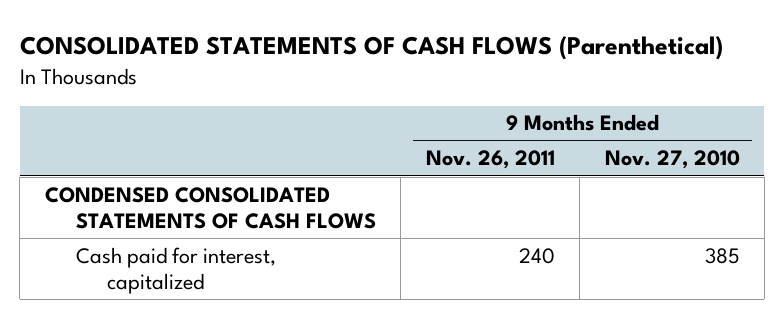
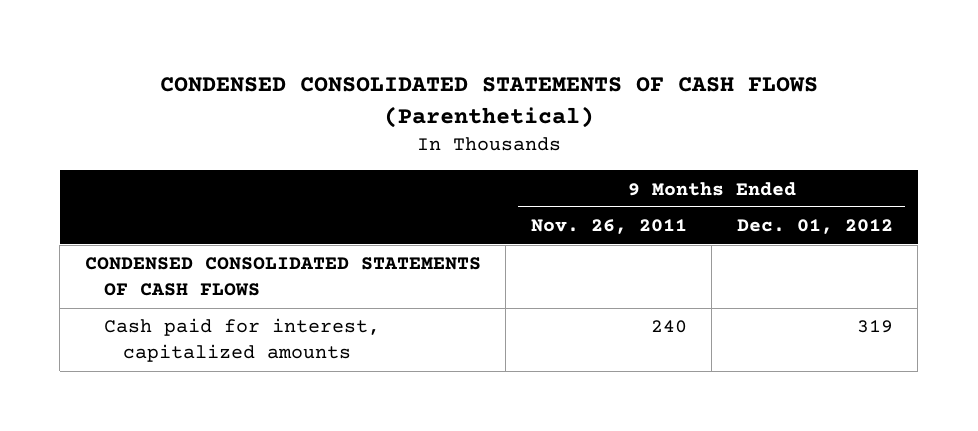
[19,35,723,60] CONSOLIDATED STATEMENTS OF CASH FLOWS (Parenthetical) -> [159,77,818,128] CONDENSED CONSOLIDATED STATEMENTS OF CASH FLOWS (Parenthetical)
[604,150,740,170] Nov. 27, 2010 -> none
none -> [736,219,893,235] Dec. 01, 2012
[76,246,277,294] Cash paid for interest, capitalized -> [103,318,380,363] Cash paid for interest, capitalized amounts

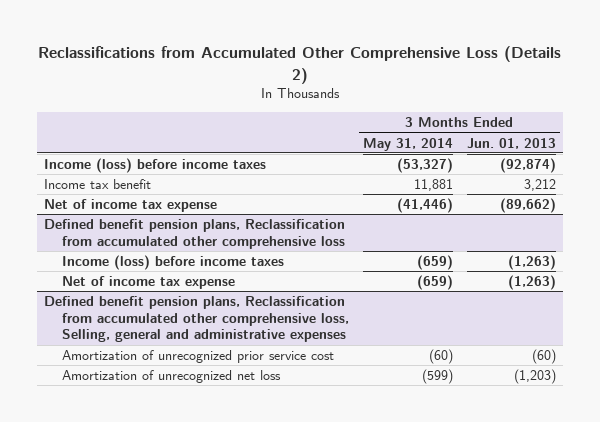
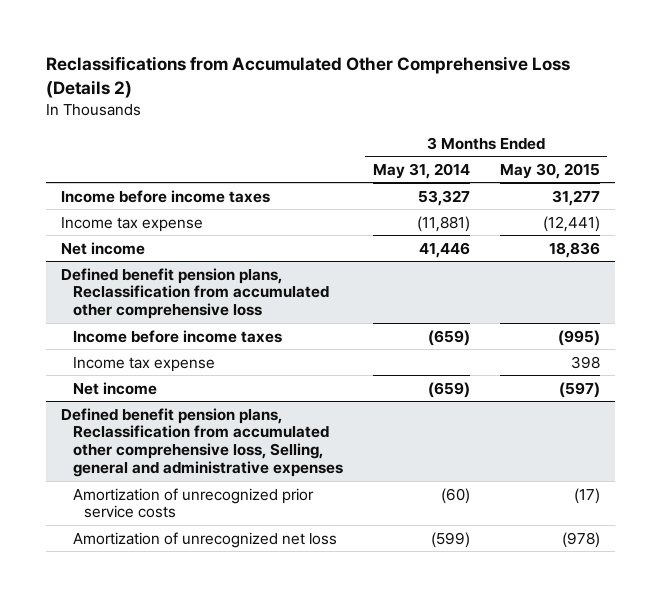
[467,137,557,149] Jun. 01, 2013 -> none
none -> [499,162,600,179] May 30, 2015
[43,158,266,174] Income (loss) before income taxes -> [61,189,271,203] Income before income taxes
[396,158,453,174] (53,327) -> [417,189,470,206] 53,327
[43,179,151,190] Income tax benefit -> [61,216,204,232] Income tax expense
[413,179,453,192] 11,881 -> [416,215,470,232] (11,881)
[43,199,217,213] Net of income tax expense -> [61,241,146,255] Net income
[396,198,453,214] (41,446) -> [418,241,470,258] 41,446
[61,255,284,271] Income (loss) before income taxes -> [72,329,282,343] Income before income taxes
none -> [72,356,215,372] Income tax expense
[61,276,235,290] Net of income tax expense -> [72,381,157,395] Net income
[61,350,334,364] Amortization of unrecognized prior service cost -> [72,487,314,519] Amortization of unrecognized prior service costs

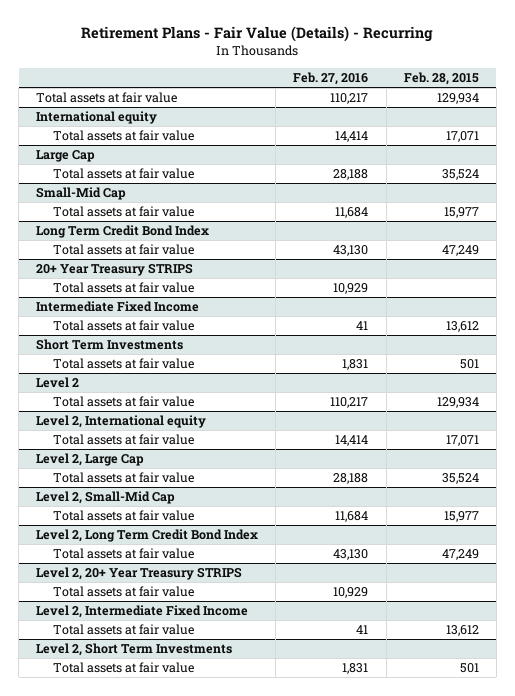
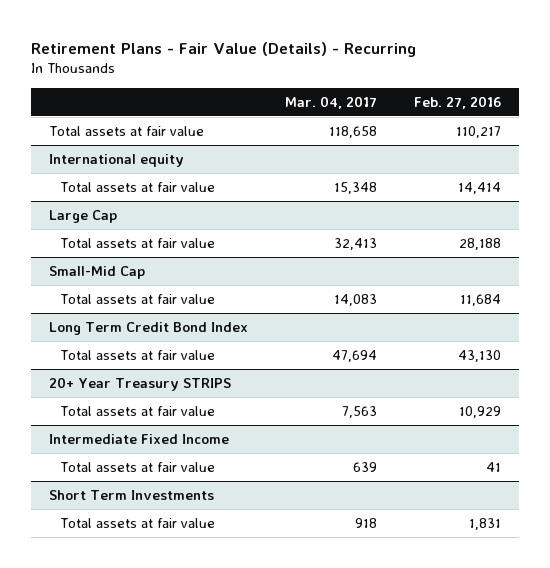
[403,71,479,85] Feb. 28, 2015 -> none
none -> [284,95,377,109] Mar. 04, 2017
[36,377,80,389] Level 2 -> none
[53,396,195,408] Total assets at fair value -> none
[36,415,207,429] Level 2, International equity -> none
[53,434,195,446] Total assets at fair value -> none
[36,453,145,467] Level 2, Large Cap -> none
[53,472,195,484] Total assets at fair value -> none
[36,491,176,505] Level 2, Small-Mid Cap -> none
[53,510,195,522] Total assets at fair value -> none
[36,529,259,543] Level 2, Long Term Credit Bond Index -> none
[53,548,195,560] Total assets at fair value -> none
[36,567,243,581] Level 2, 20+ Year Treasury STRIPS -> none
[53,586,195,598] Total assets at fair value -> none
[36,605,249,619] Level 2, Intermediate Fixed Income -> none
[53,624,195,636] Total assets at fair value -> none
[36,643,233,657] Level 2, Short Term Investments -> none
[53,662,195,674] Total assets at fair value -> none

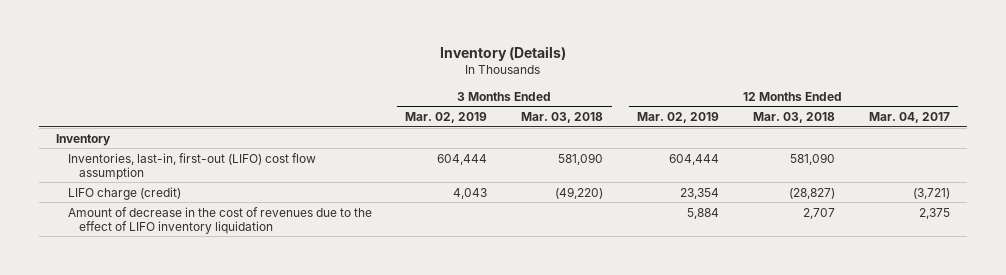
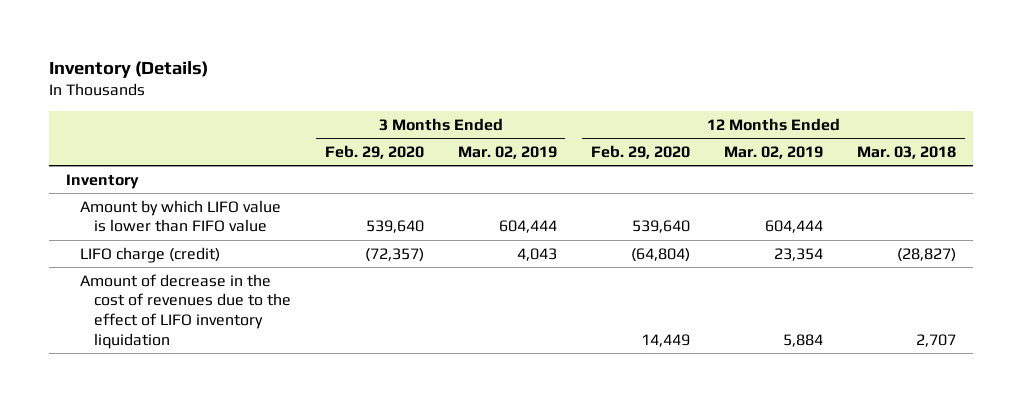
[521,112,604,124] Mar. 03, 2018 -> none
[868,112,950,124] Mar. 04, 2017 -> none
none -> [324,144,424,159] Feb. 29, 2020
none -> [590,144,690,159] Feb. 29, 2020
[67,152,316,180] Inventories, last-in, first-out (LIFO) cost flow assumption -> none
none -> [79,199,281,233] Amount by which LIFO value is lower than FIFO value

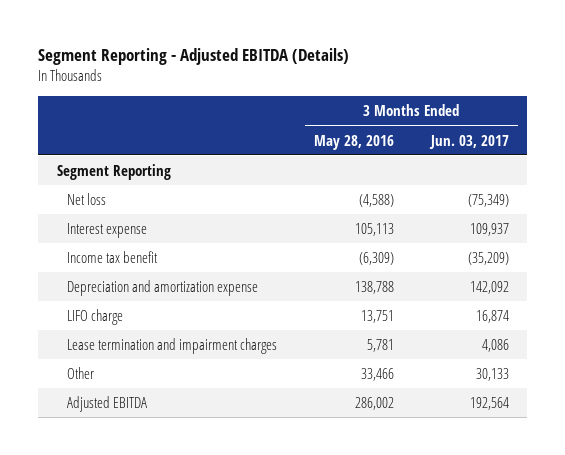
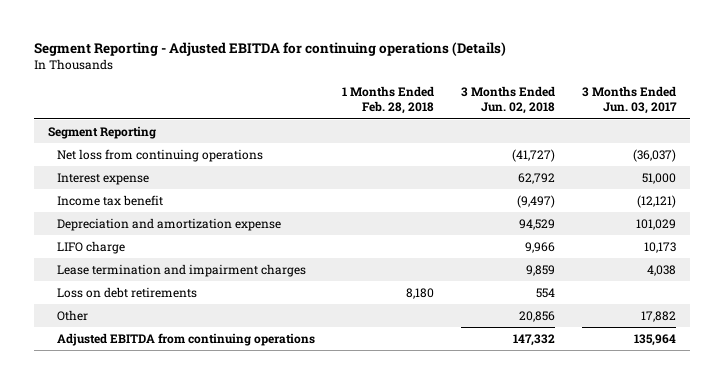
[38,48,350,66] Segment Reporting - Adjusted EBITDA (Details) -> [34,41,507,56] Segment Reporting - Adjusted EBITDA for continuing operations (Details)
[314,134,395,150] May 28, 2016 -> none
none -> [341,86,434,115] 1 Months Ended Feb. 28, 2018
none -> [460,86,555,115] 3 Months Ended Jun. 02, 2018
[67,192,107,205] Net loss -> none
[67,395,148,412] Adjusted EBITDA -> none
none -> [56,148,263,162] Net loss from continuing operations
[469,222,509,236] 109,937 -> [642,172,677,184] 51,000
[467,251,509,265] (35,209) -> [637,194,677,208] (12,121)
[469,280,509,294] 142,092 -> [636,218,677,230] 101,029
[475,309,509,323] 16,874 -> [644,241,677,253] 10,173
[481,338,509,352] 4,086 -> [647,264,677,276] 4,038
none -> [56,286,197,298] Loss on debt retirements
[475,367,509,381] 30,133 -> [641,310,677,322] 17,882
none -> [56,332,315,346] Adjusted EBITDA from continuing operations

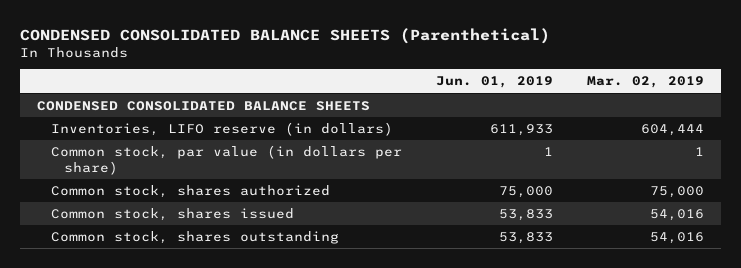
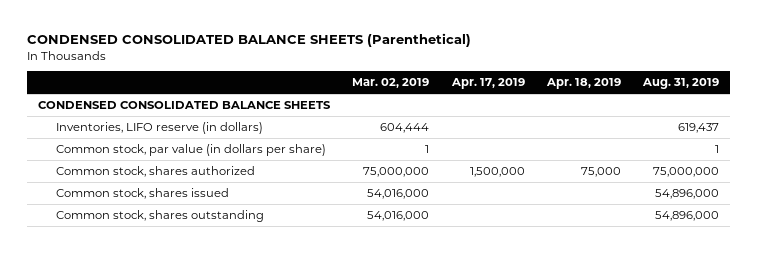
[435,76,553,89] Jun. 01, 2019 -> none
none -> [450,78,525,90] Apr. 17, 2019
none -> [545,78,621,90] Apr. 18, 2019
none -> [642,78,720,90] Aug. 31, 2019
[649,186,704,199] 75,000 -> [363,166,430,177] 75,000,000
[649,209,704,222] 54,016 -> [367,188,430,199] 54,016,000
[649,232,704,245] 54,016 -> [367,210,430,221] 54,016,000

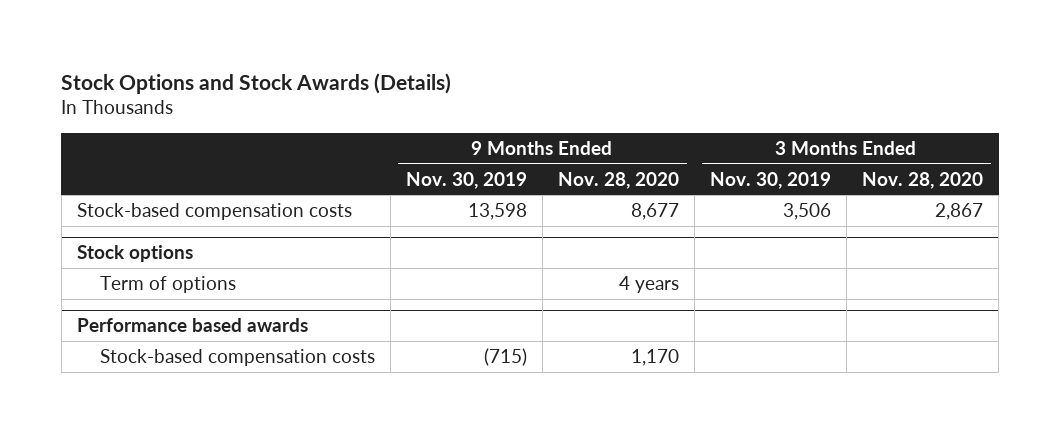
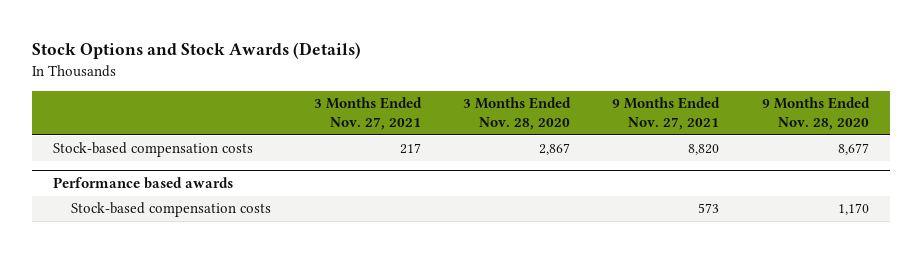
[405,171,527,189] Nov. 30, 2019 -> none
[709,171,831,189] Nov. 30, 2019 -> none
none -> [313,97,422,131] 3 Months Ended Nov. 27, 2021
none -> [612,97,721,131] 9 Months Ended Nov. 27, 2021
[76,245,193,263] Stock options -> none
[99,276,236,294] Term of options -> none

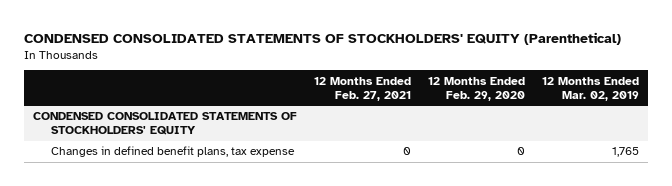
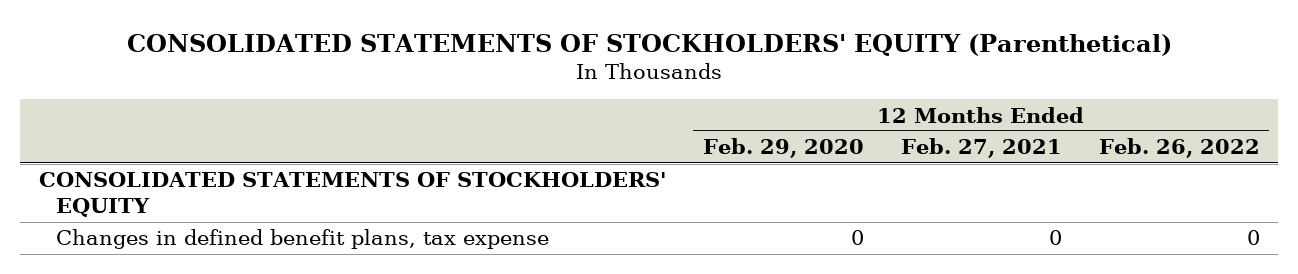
[24,31,622,45] CONDENSED CONSOLIDATED STATEMENTS OF STOCKHOLDERS' EQUITY (Parenthetical) -> [127,33,1173,56] CONSOLIDATED STATEMENTS OF STOCKHOLDERS' EQUITY (Parenthetical)
[542,76,640,101] 12 Months Ended Mar. 02, 2019 -> none
none -> [1098,138,1260,159] Feb. 26, 2022
[32,112,297,136] CONDENSED CONSOLIDATED STATEMENTS OF STOCKHOLDERS' EQUITY -> [38,172,666,218] CONSOLIDATED STATEMENTS OF STOCKHOLDERS' EQUITY

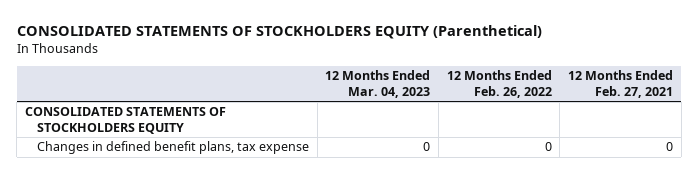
[127,33,1173,56] CONSOLIDATED STATEMENTS OF STOCKHOLDERS' EQUITY (Parenthetical) -> [16,25,542,40] CONSOLIDATED STATEMENTS OF STOCKHOLDERS EQUITY (Parenthetical)
[702,138,864,159] Feb. 29, 2020 -> none
none -> [325,70,431,98] 12 Months Ended Mar. 04, 2023
[38,172,666,218] CONSOLIDATED STATEMENTS OF STOCKHOLDERS' EQUITY -> [24,107,226,134] CONSOLIDATED STATEMENTS OF STOCKHOLDERS EQUITY

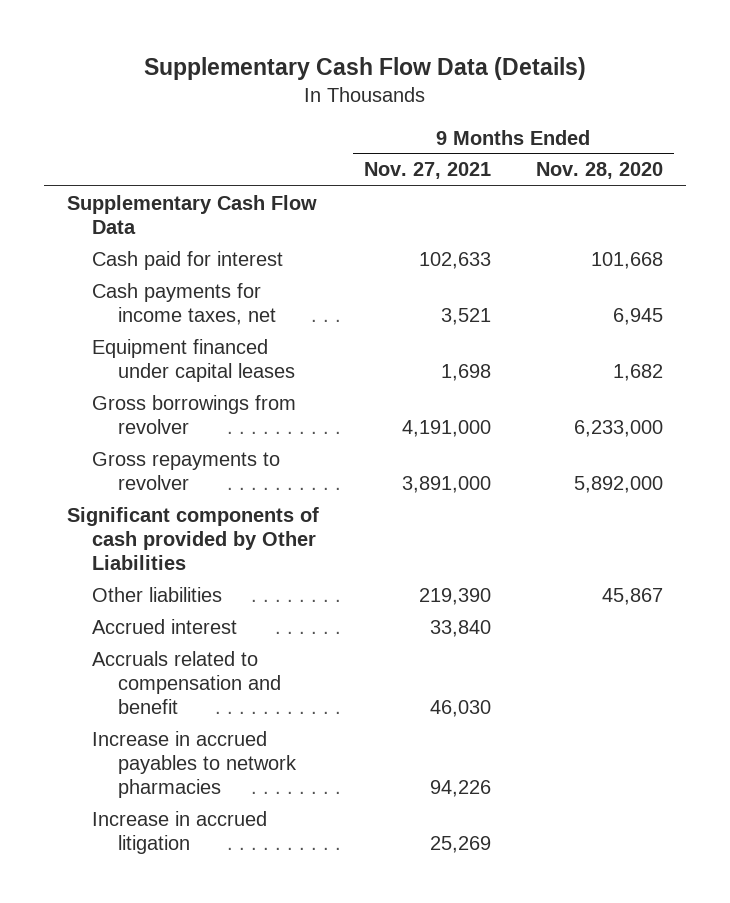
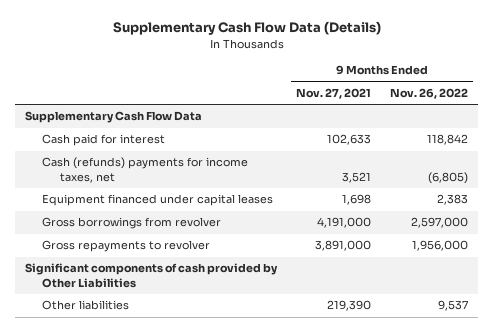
[536,162,664,180] Nov. 28, 2020 -> none
none -> [390,87,469,99] Nov. 26, 2022
[92,282,277,325] Cash payments for income taxes, net -> [42,157,249,183] Cash (refunds) payments for income taxes, net
[92,618,238,634] Accrued interest -> none
[92,650,282,715] Accruals related to compensation and benefit -> none
[92,730,298,799] Increase in accrued payables to network pharmacies -> none
[92,810,268,854] Increase in accrued litigation -> none

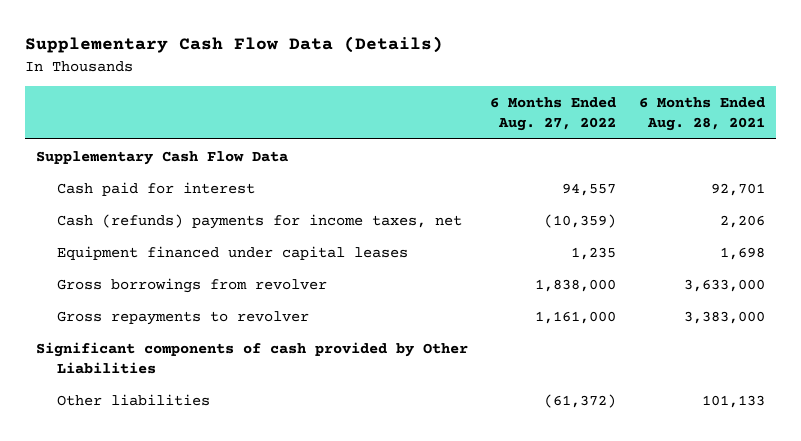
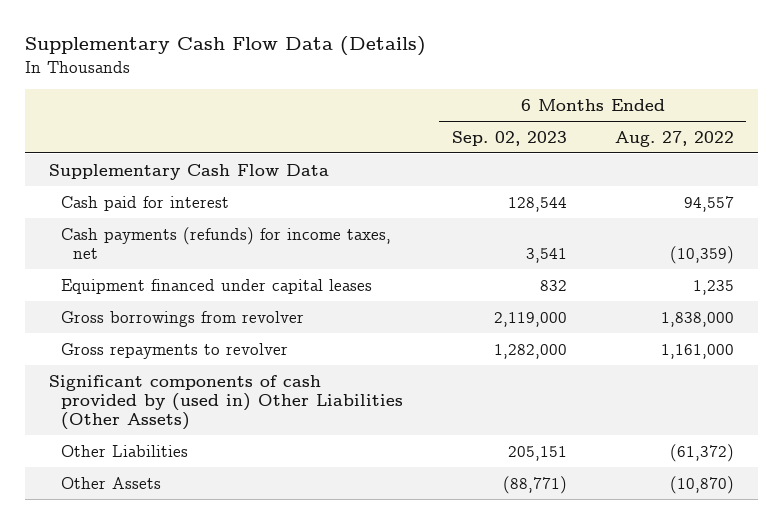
[638,97,765,132] 6 Months Ended Aug. 28, 2021 -> none
none -> [451,130,567,146] Sep. 02, 2023
[57,213,463,229] Cash (refunds) payments for income taxes, net -> [61,226,392,259] Cash payments (refunds) for income taxes, net
[36,341,469,374] Significant components of cash provided by Other Liabilities -> [48,374,404,431] Significant components of cash provided by (used in) Other Liabilities (Other Assets)
[57,393,211,406] Other liabilities -> [61,444,189,457] Other Liabilities
none -> [61,476,162,489] Other Assets

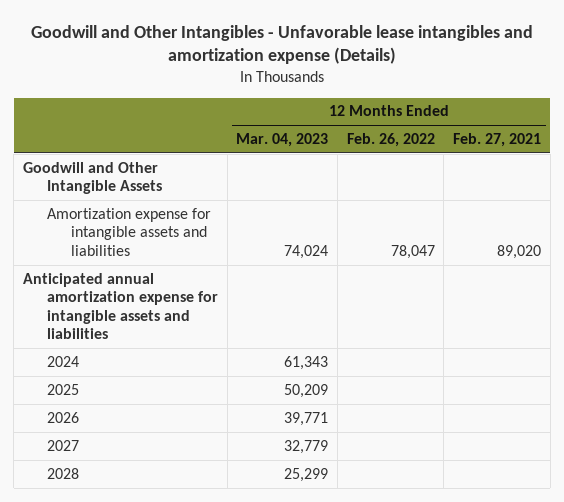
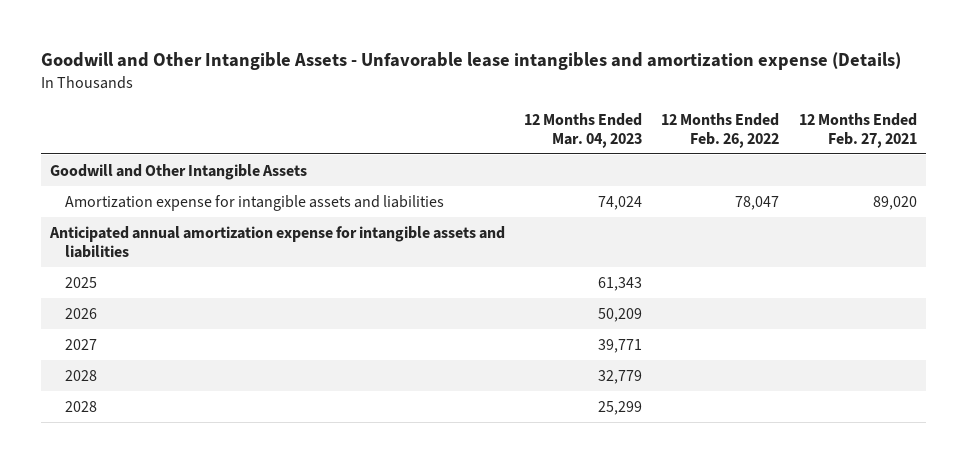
[31,24,534,65] Goodwill and Other Intangibles - Unfavorable lease intangibles and amortization expense (Details) -> [40,51,901,70] Goodwill and Other Intangible Assets - Unfavorable lease intangibles and amortization expense (Details)
[47,355,80,367] 2024 -> [64,276,97,288] 2025
[47,383,80,395] 2025 -> [64,307,97,319] 2026
[47,411,80,423] 2026 -> [64,338,97,350] 2027
[47,439,80,451] 2027 -> [64,369,97,381] 2028

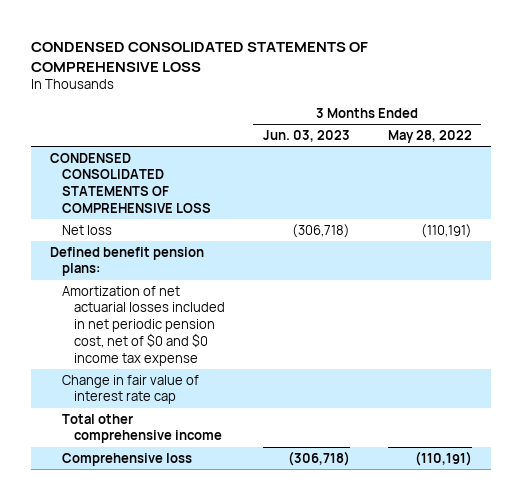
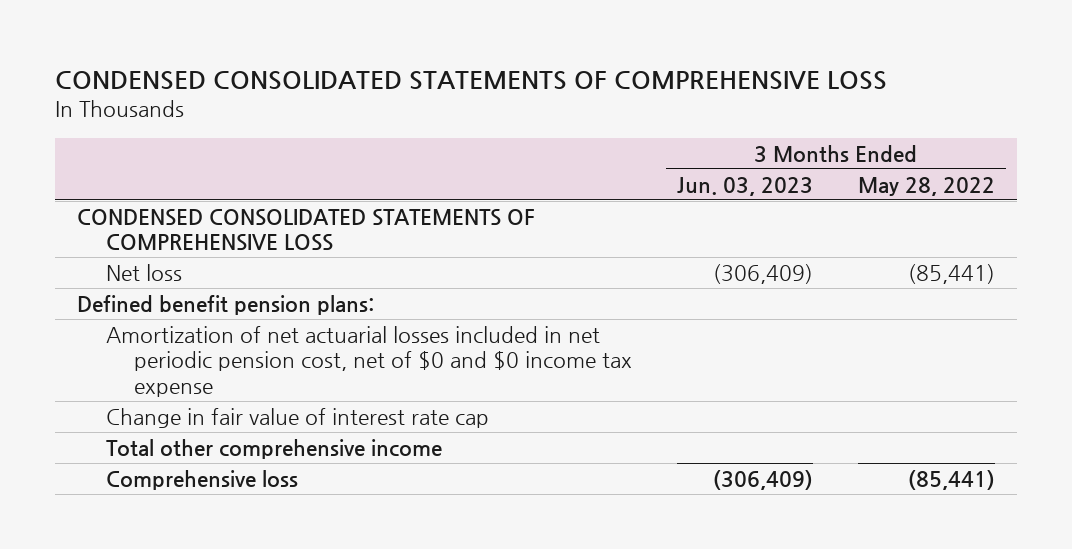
[291,223,350,238] (306,718) -> [712,263,813,284] (306,409)
[420,223,472,238] (110,191) -> [907,263,995,284] (85,441)
[287,450,350,466] (306,718) -> [712,469,813,490] (306,409)
[414,450,472,466] (110,191) -> [907,469,995,490] (85,441)

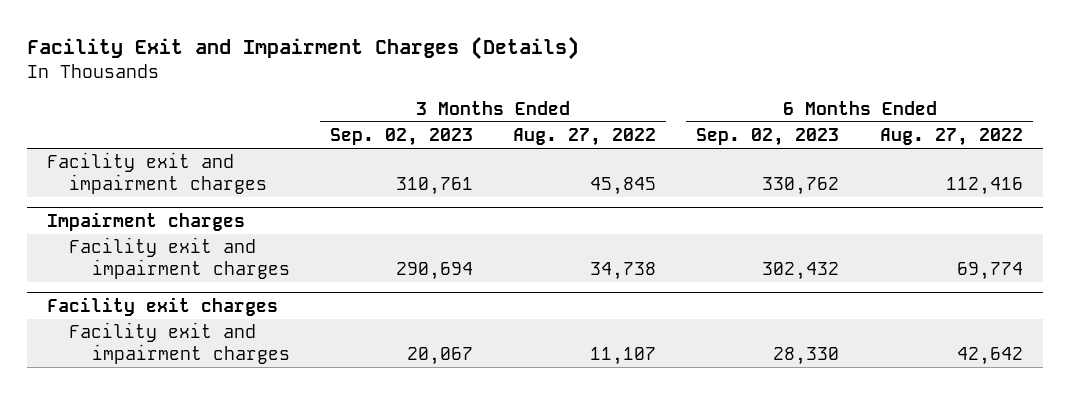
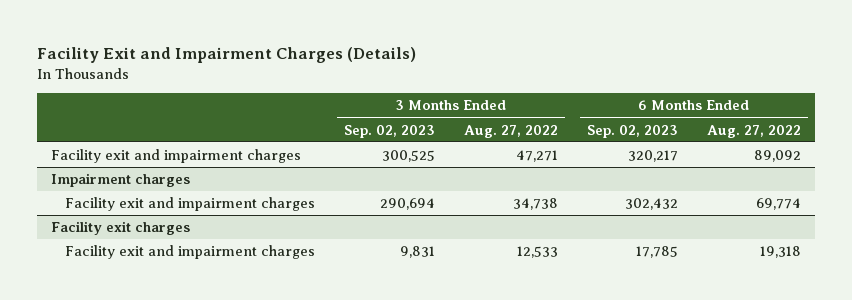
[396,176,474,195] 310,761 -> [381,150,435,163] 300,525
[590,176,657,195] 45,845 -> [515,150,558,163] 47,271
[762,176,840,195] 330,762 -> [627,150,678,163] 320,217
[945,176,1023,195] 112,416 -> [753,150,801,163] 89,092
[407,346,474,365] 20,067 -> [399,246,435,259] 9,831
[590,346,657,365] 11,107 -> [516,246,558,259] 12,533
[773,346,840,365] 28,330 -> [635,246,678,259] 17,785
[956,346,1023,365] 42,642 -> [759,246,801,259] 19,318

